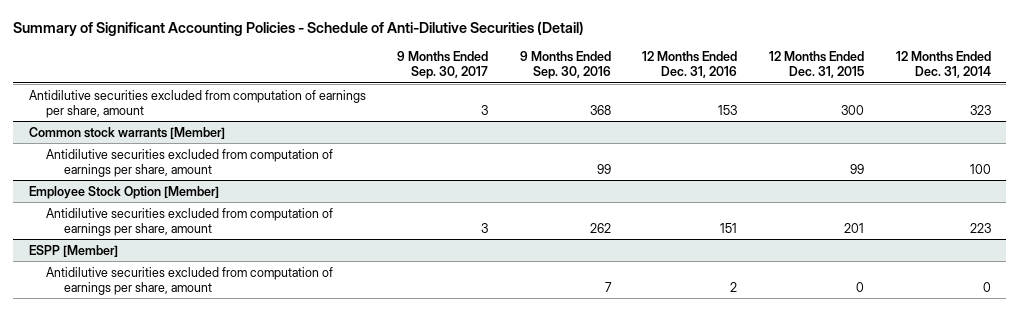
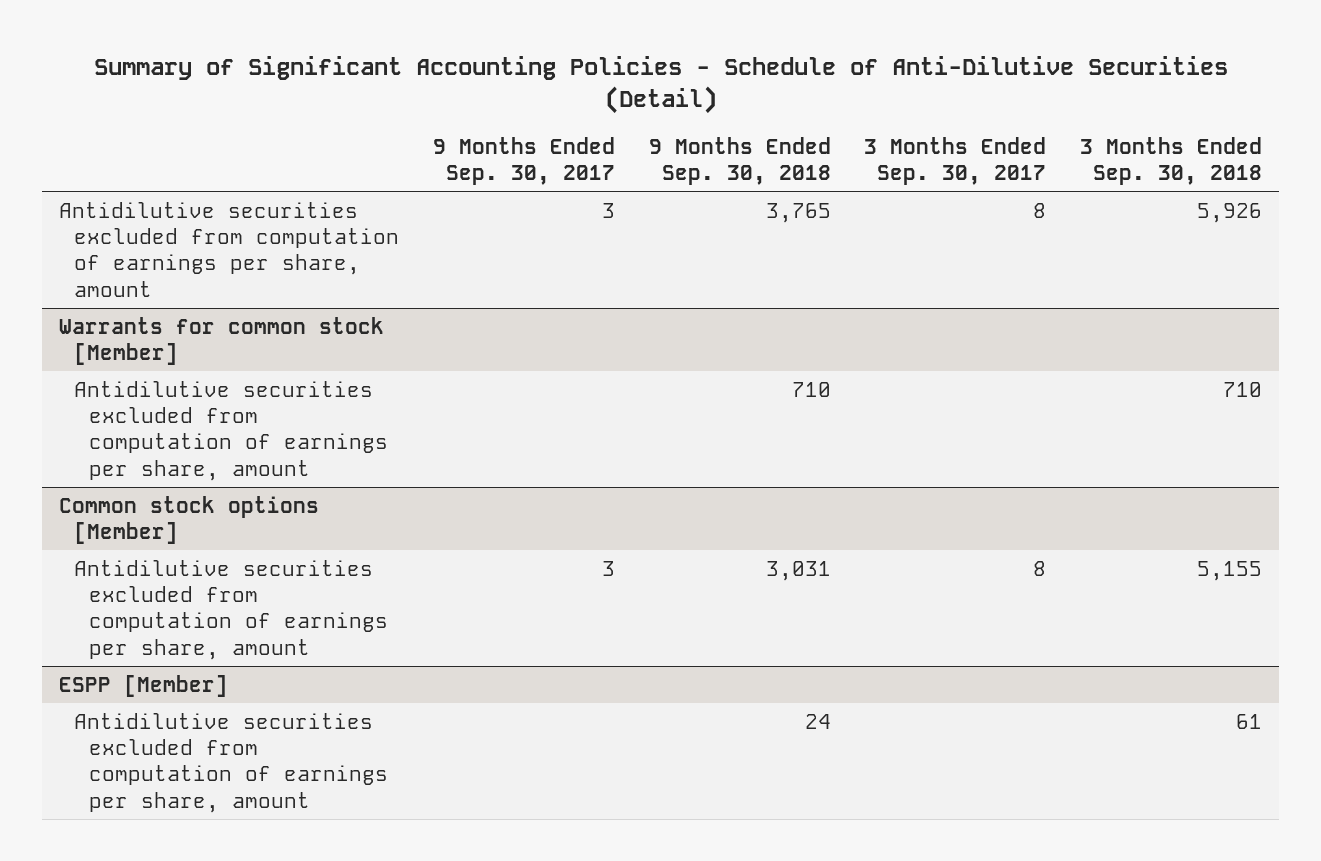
[519,50,611,80] 9 Months Ended Sep. 30, 2016 -> none
[642,50,738,79] 12 Months Ended Dec. 31, 2016 -> none
[769,50,865,79] 12 Months Ended Dec. 31, 2015 -> none
[895,50,991,79] 12 Months Ended Dec. 31, 2014 -> none
none -> [648,136,831,185] 9 Months Ended Sep. 30, 2018
none -> [864,136,1047,185] 3 Months Ended Sep. 30, 2017
none -> [1080,136,1263,185] 3 Months Ended Sep. 30, 2018
[28,126,225,139] Common stock warrants [Member] -> [59,316,385,366] Warrants for common stock [Member]
[28,185,219,199] Employee Stock Option [Member] -> [59,495,320,545] Common stock options [Member]

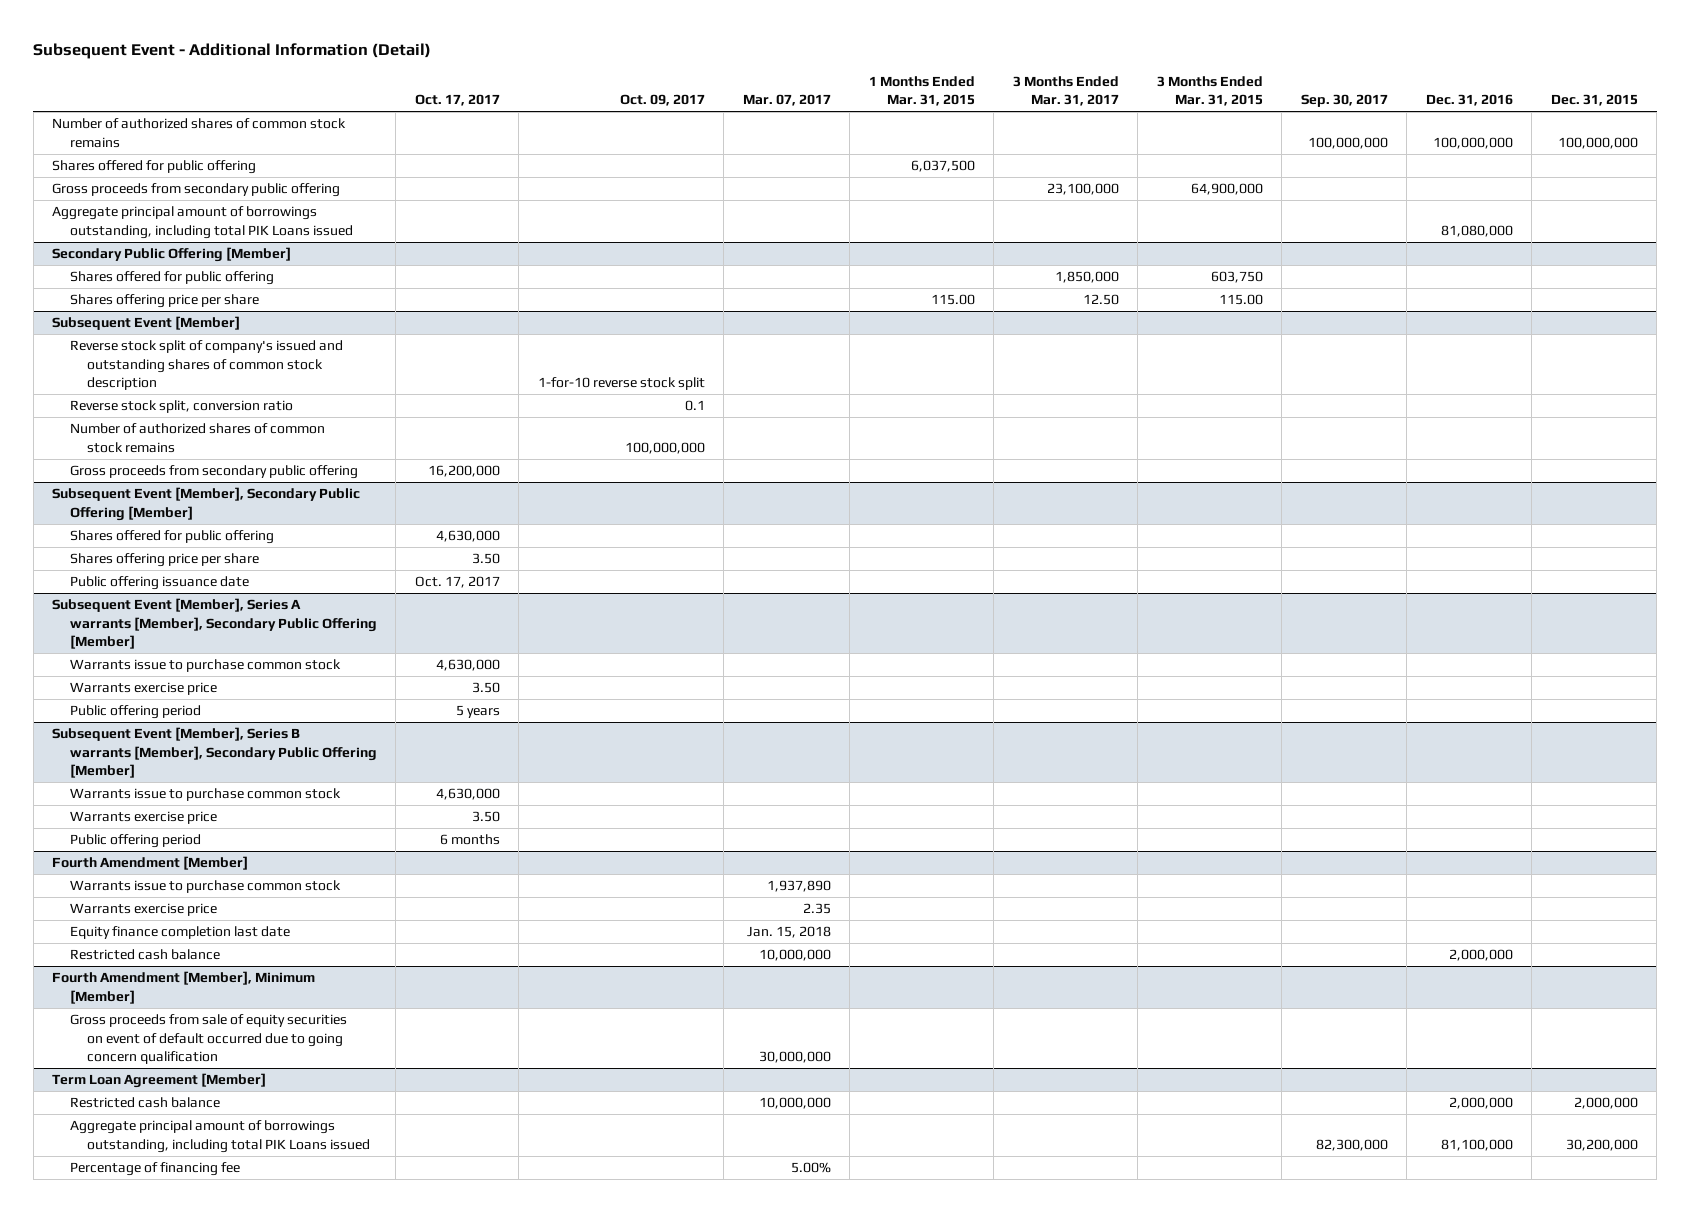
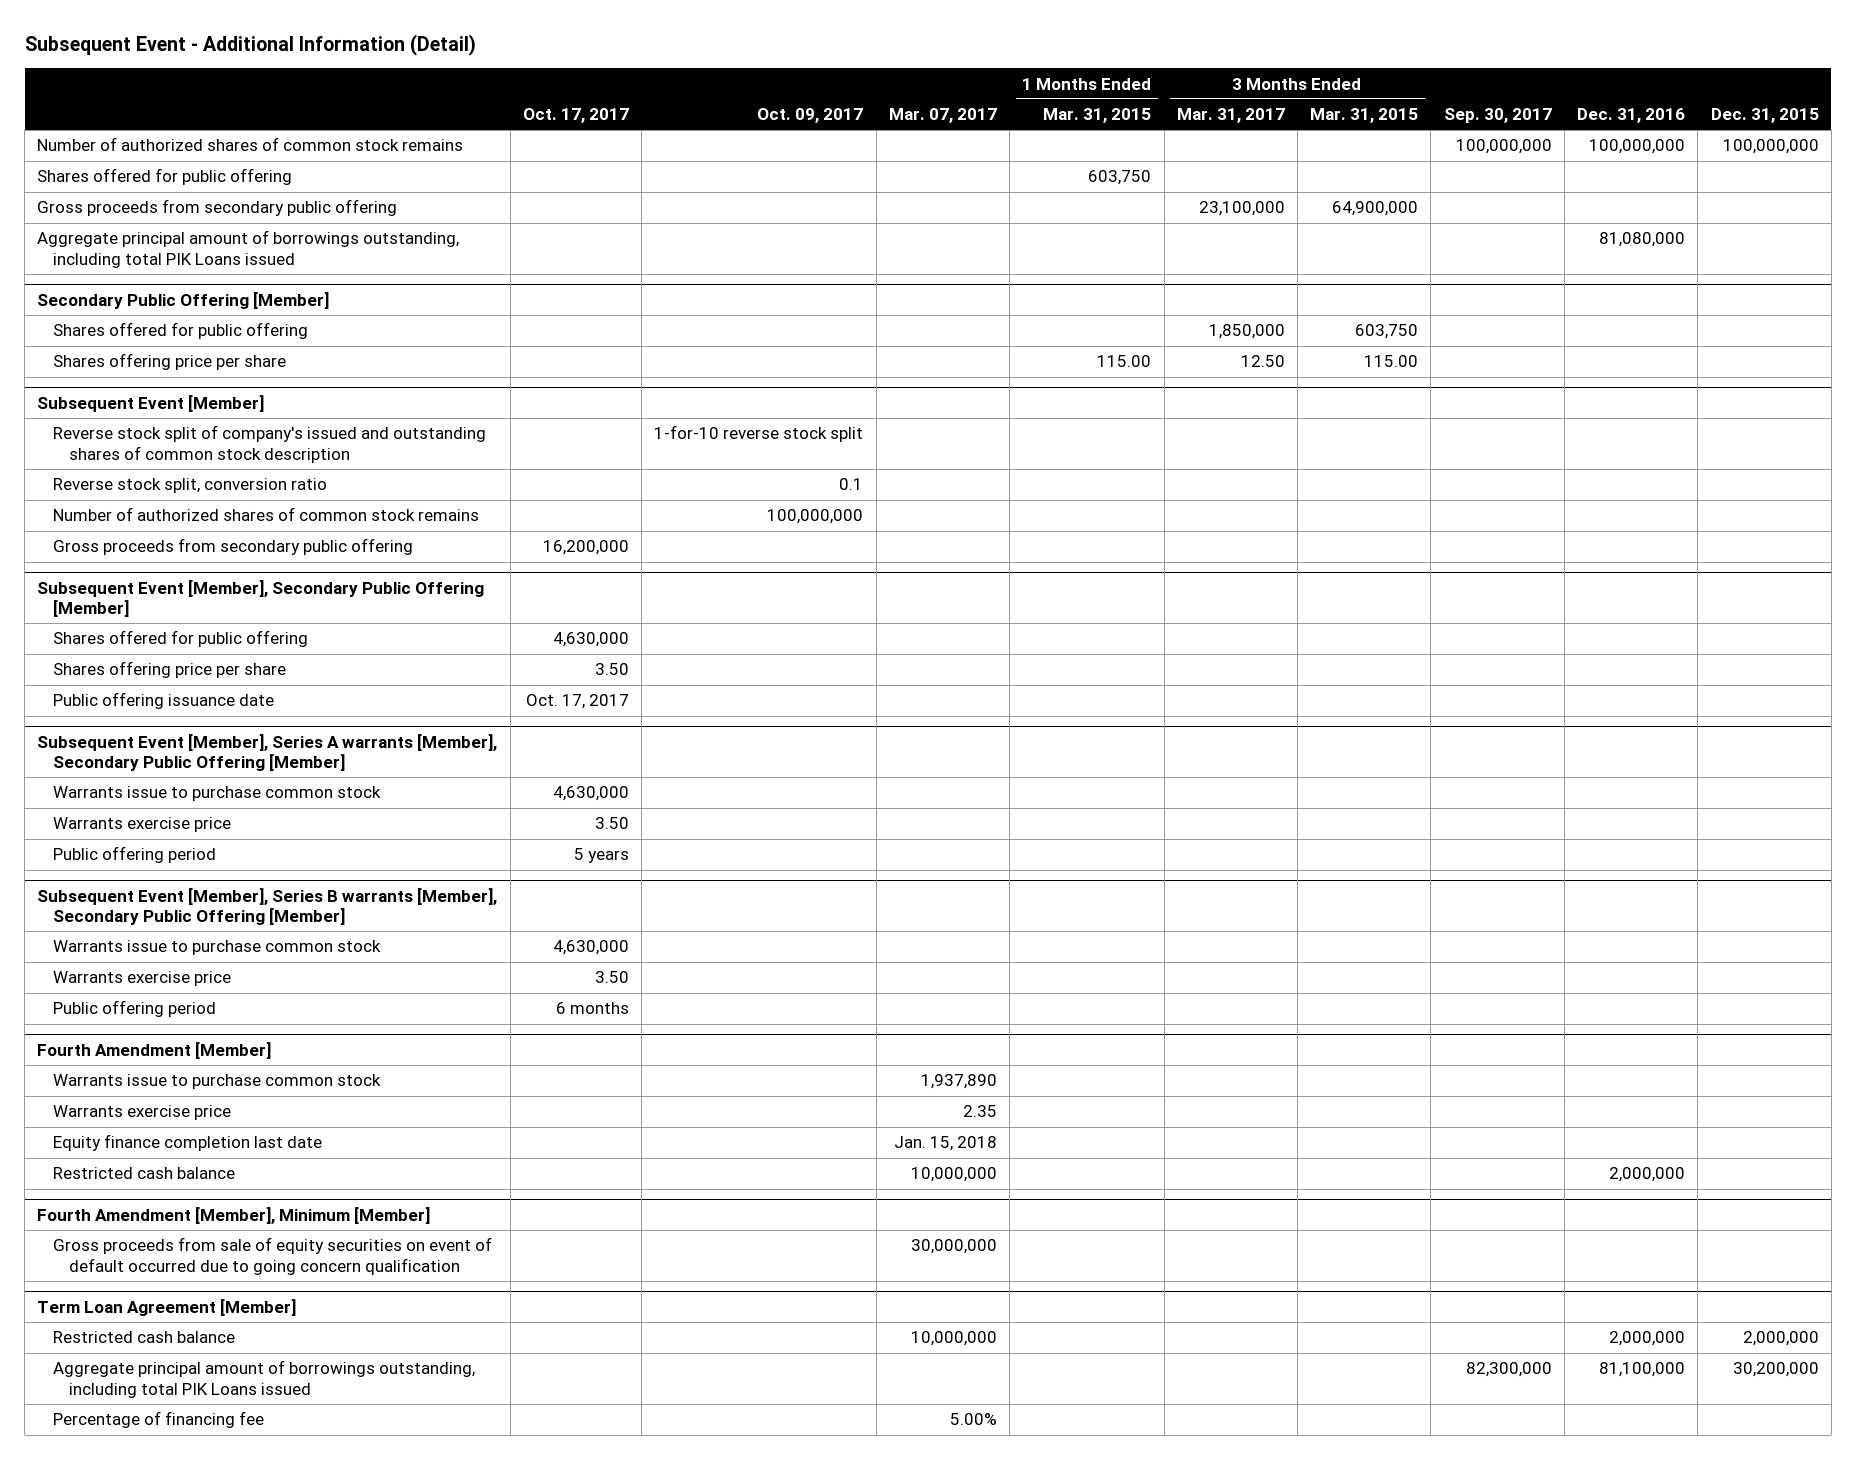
[910,160,975,173] 6,037,500 -> [1088,170,1152,186] 603,750

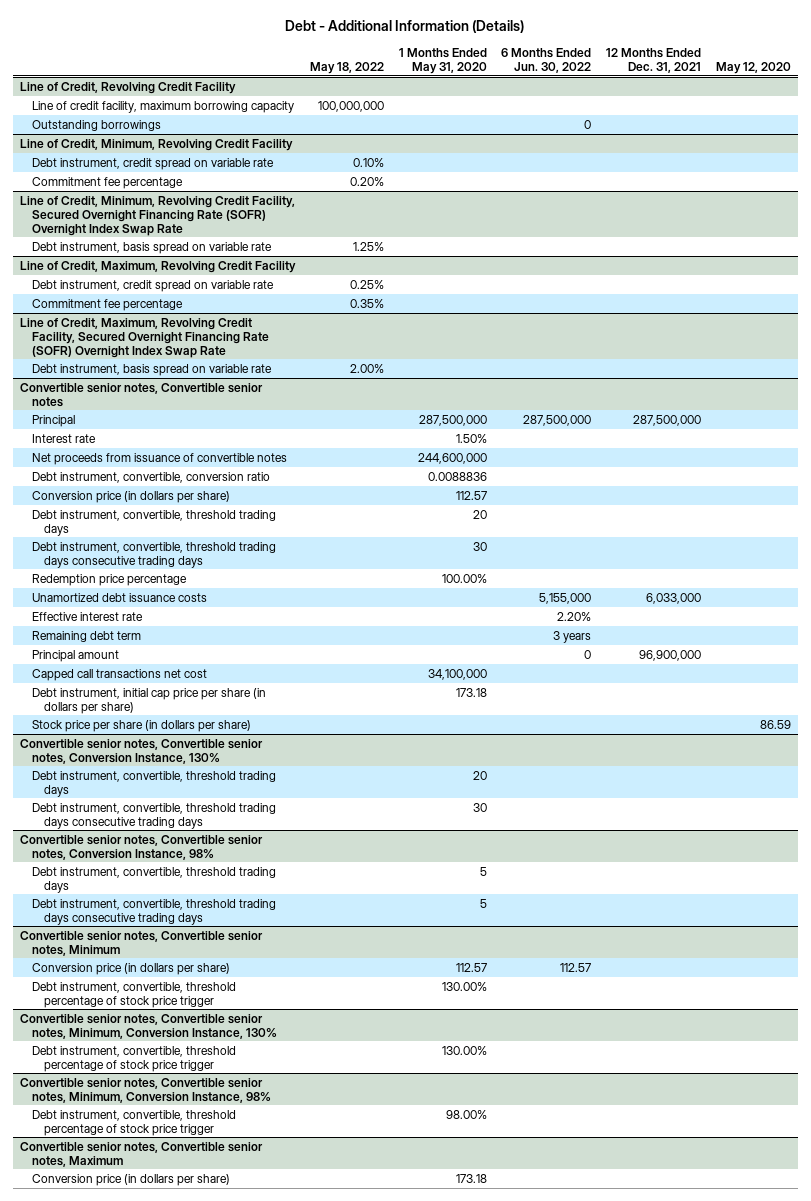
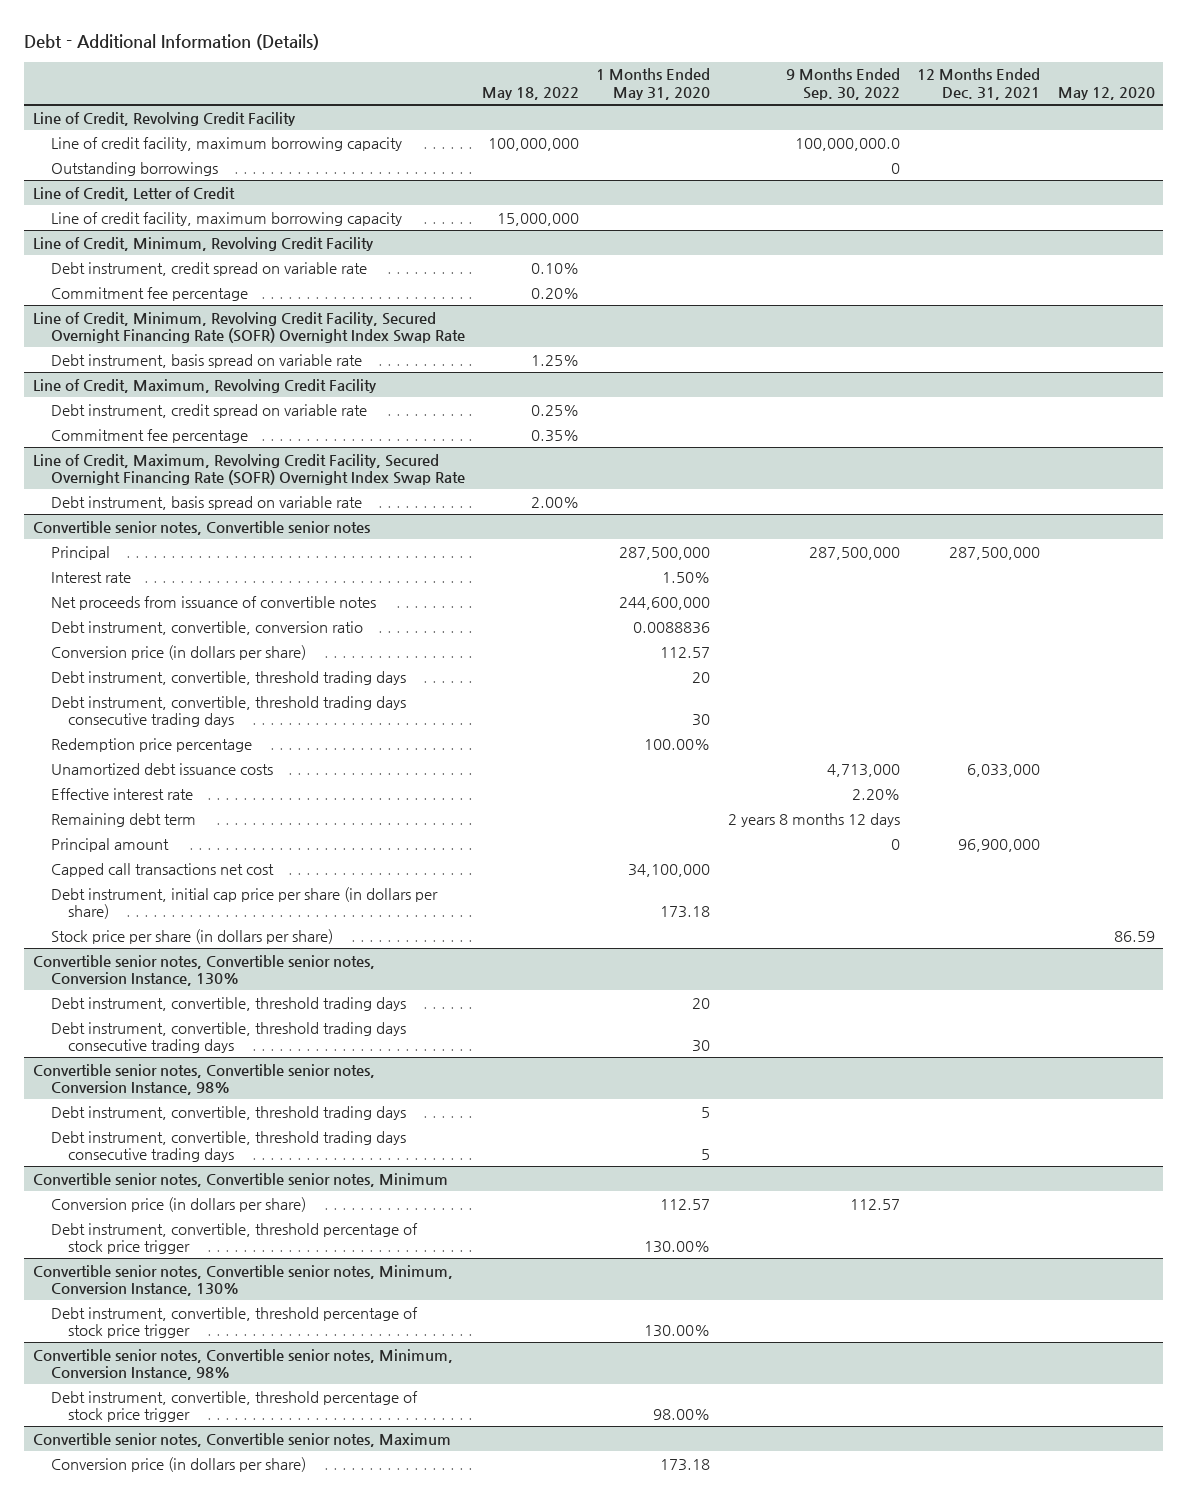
[501,48,592,74] 6 Months Ended Jun. 30, 2022 -> none
none -> [785,68,900,100] 9 Months Ended Sep. 30, 2022
none -> [33,186,236,201] Line of Credit, Letter of Credit
none -> [50,211,402,226] Line of credit facility, maximum borrowing capacity

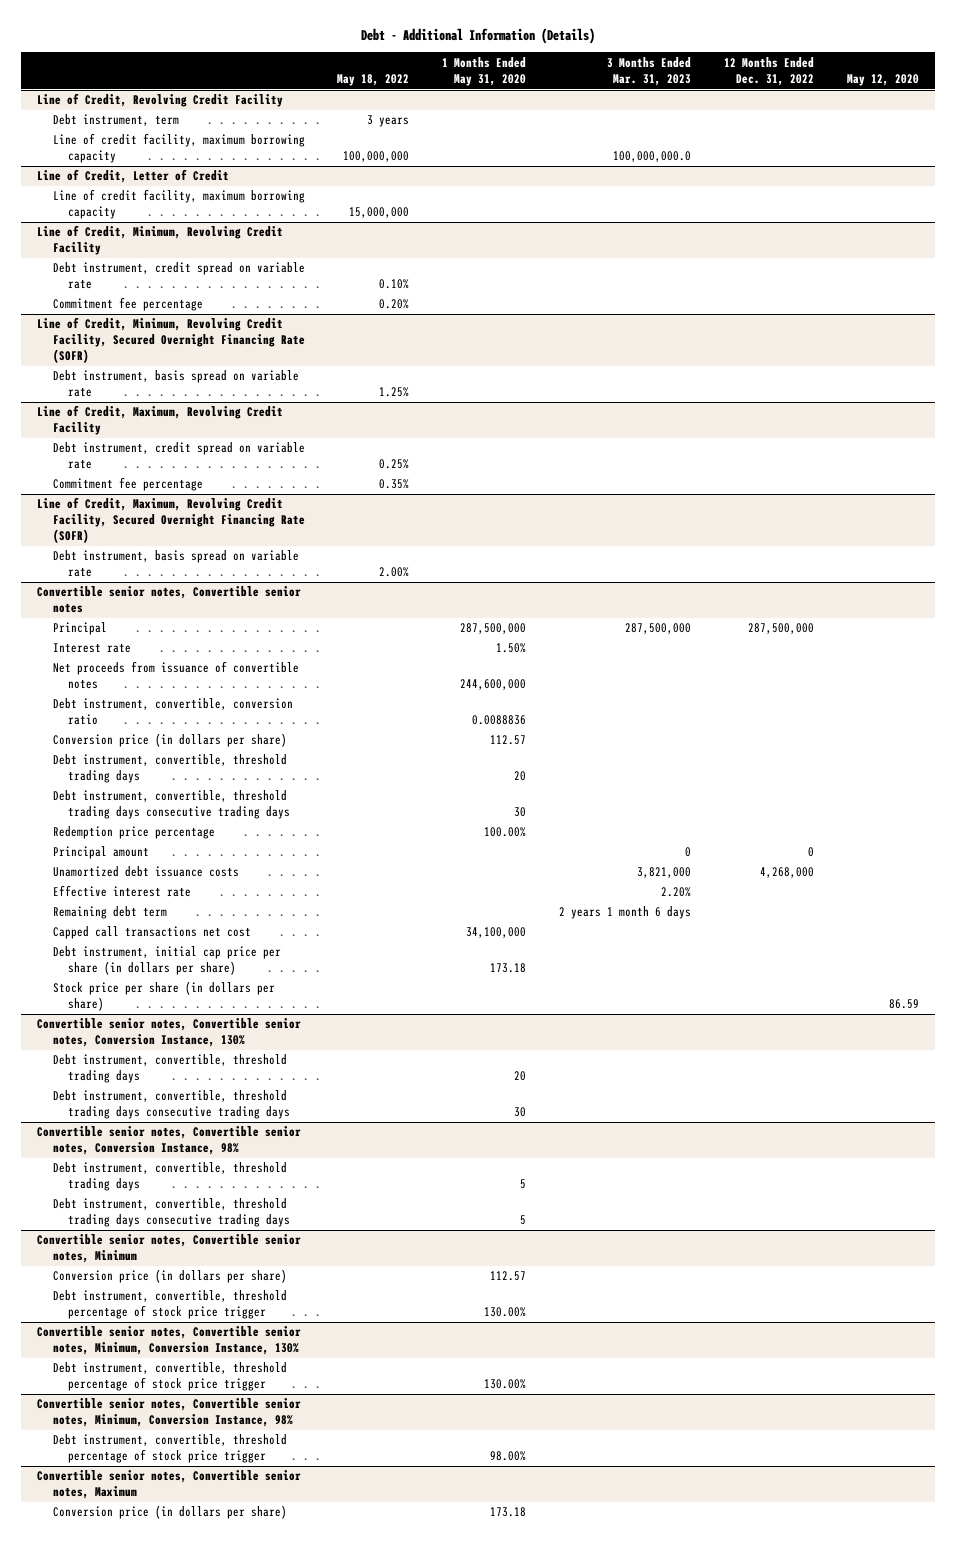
[785,68,900,100] 9 Months Ended Sep. 30, 2022 -> none
[917,68,1041,100] 12 Months Ended Dec. 31, 2021 -> none
none -> [606,56,691,86] 3 Months Ended Mar. 31, 2023
none -> [723,56,814,86] 12 Months Ended Dec. 31, 2022
none -> [52,114,179,127] Debt instrument, term
[50,161,218,176] Outstanding borrowings -> none
[33,311,465,344] Line of Credit, Minimum, Revolving Credit Facility, Secured Overnight Financing Rate (SOFR) Overnight Index Swap Rate -> [37,317,305,364] Line of Credit, Minimum, Revolving Credit Facility, Secured Overnight Financing Rate (SOFR)
[33,453,465,486] Line of Credit, Maximum, Revolving Credit Facility, Secured Overnight Financing Rate (SOFR) Overnight Index Swap Rate -> [37,497,305,544] Line of Credit, Maximum, Revolving Credit Facility, Secured Overnight Financing Rate (SOFR)
[50,837,169,852] Principal amount -> [52,846,149,860] Principal amount

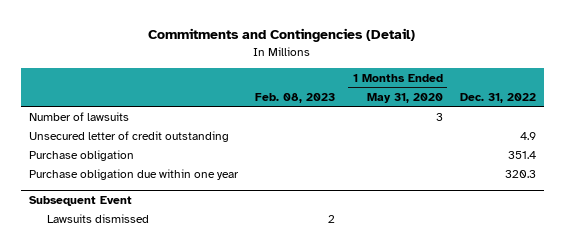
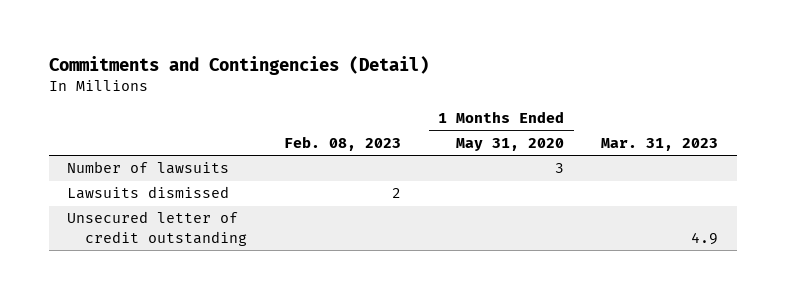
[459,92,536,103] Dec. 31, 2022 -> none
none -> [601,137,719,151] Mar. 31, 2023
none -> [67,186,230,200] Lawsuits dismissed
[29,149,135,161] Purchase obligation -> none
[29,168,240,180] Purchase obligation due within one year -> none
[29,195,133,206] Subsequent Event -> none
[47,213,150,223] Lawsuits dismissed -> none

